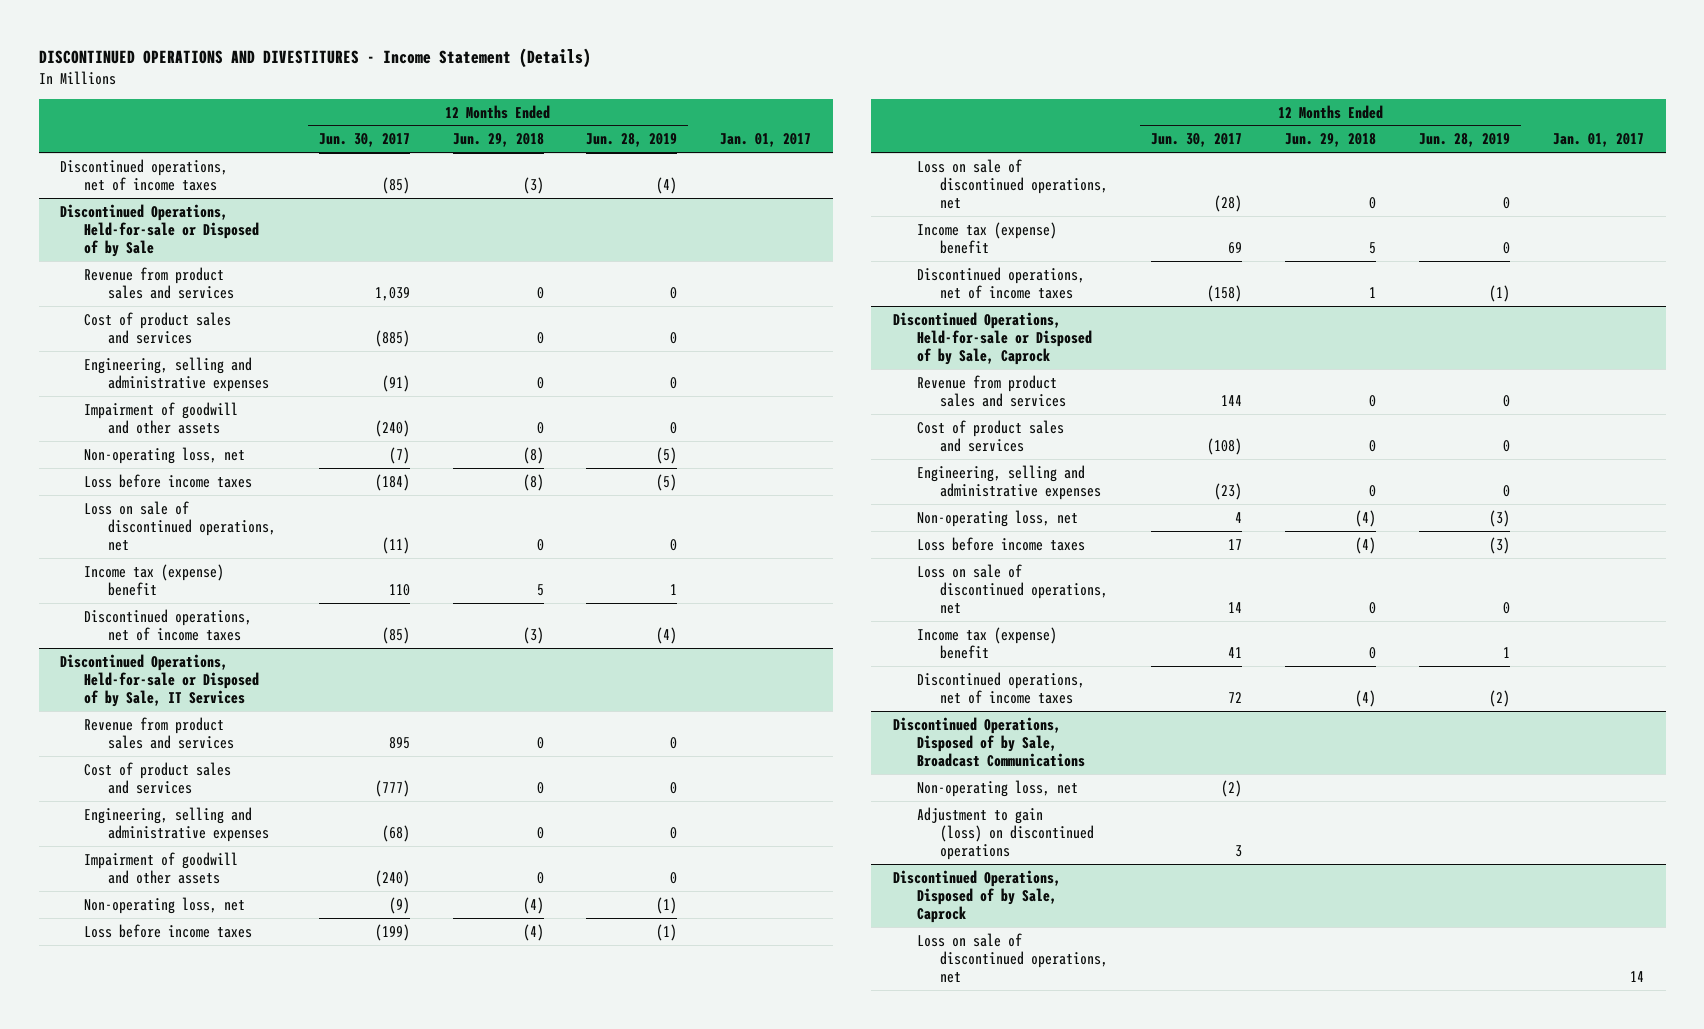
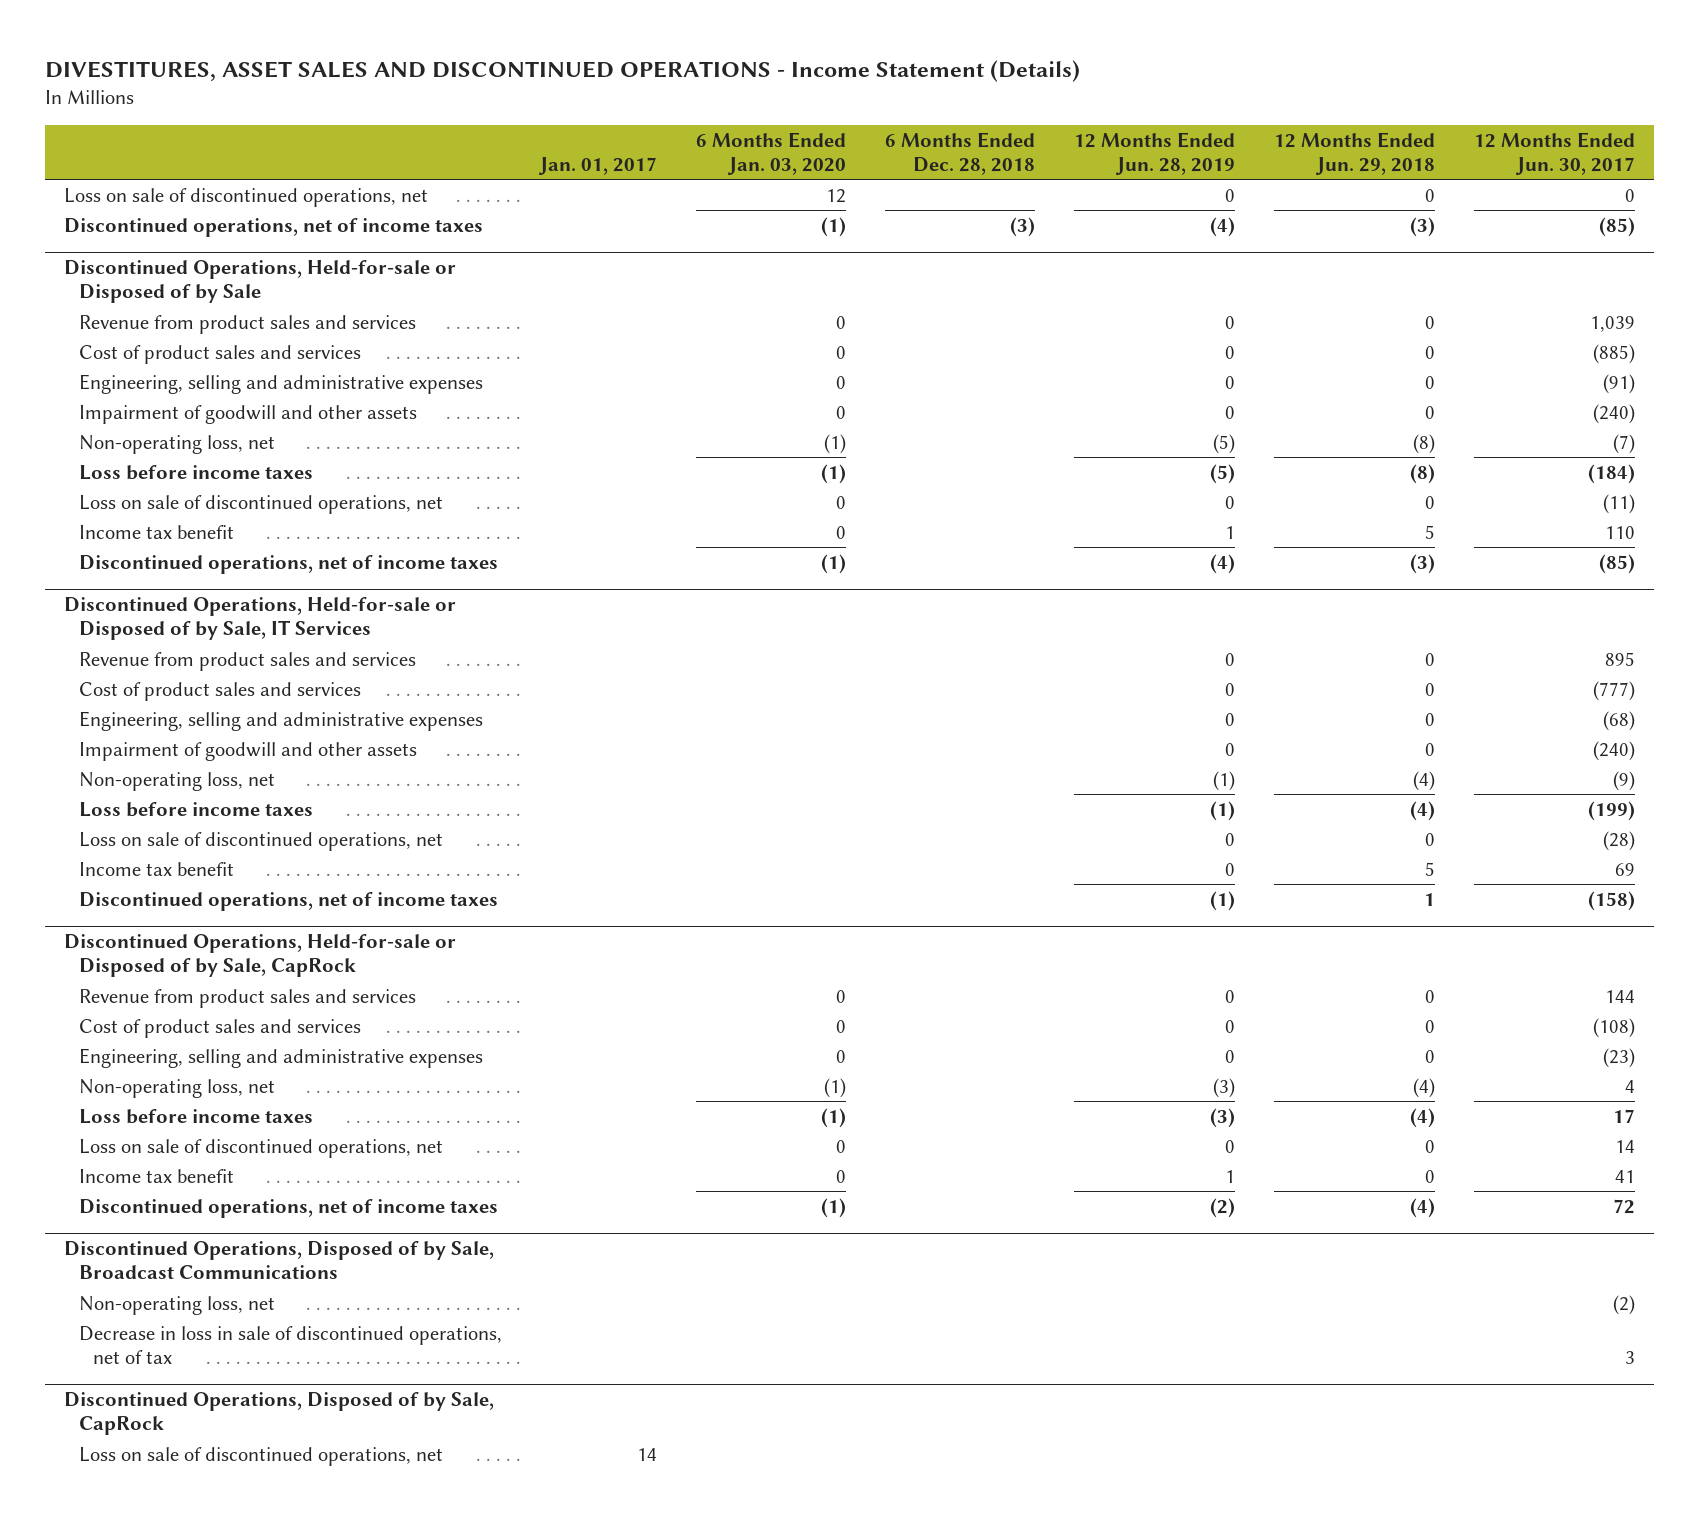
[38,47,591,68] DISCONTINUED OPERATIONS AND DIVESTITURES - Income Statement (Details) -> [44,59,1080,82] DIVESTITURES, ASSET SALES AND DISCONTINUED OPERATIONS - Income Statement (Details)
none -> [696,131,847,176] 6 Months Ended Jan. 03, 2020
none -> [885,131,1036,176] 6 Months Ended Dec. 28, 2018
none -> [64,187,429,207] Loss on sale of discontinued operations, net
[83,563,224,596] Income tax (expense) benefit -> [78,524,234,539] Income tax benefit
[916,221,1057,254] Income tax (expense) benefit -> [78,861,234,876] Income tax benefit
[892,311,1092,365] Discontinued Operations, Held-for-sale or Disposed of by Sale, Caprock -> [64,933,457,978] Discontinued Operations, Held-for-sale or Disposed of by Sale, CapRock
[916,626,1057,659] Income tax (expense) benefit -> [78,1168,234,1183] Income tax benefit
[916,806,1095,860] Adjustment to gain (loss) on discontinued operations -> [78,1325,502,1365] Decrease in loss in sale of discontinued operations, net of tax
[892,869,1061,923] Discontinued Operations, Disposed of by Sale, Caprock -> [64,1391,495,1436] Discontinued Operations, Disposed of by Sale, CapRock

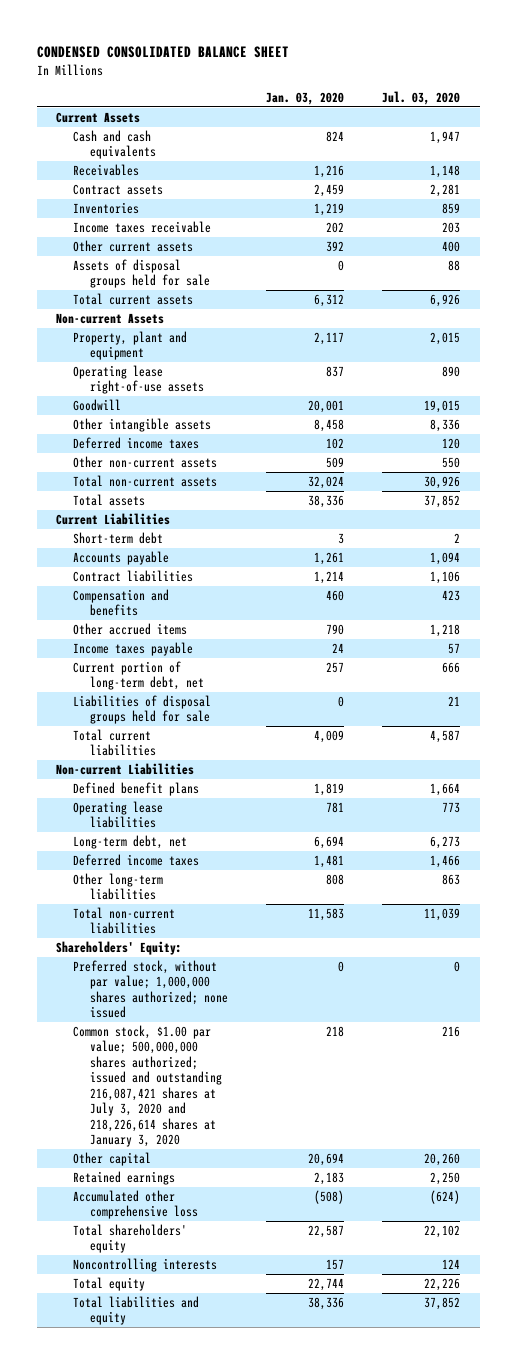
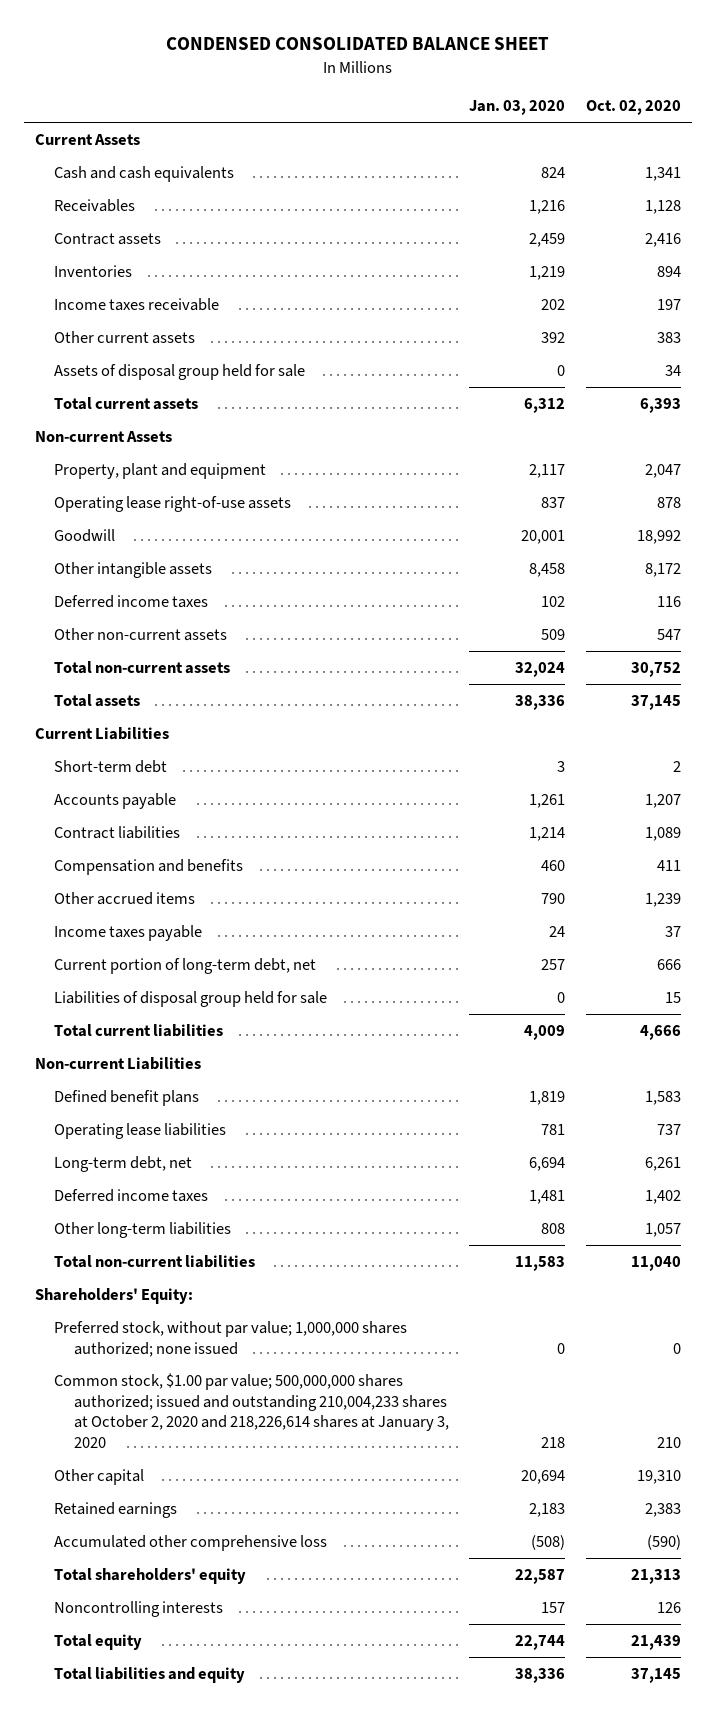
[382,91,461,106] Jul. 03, 2020 -> none
none -> [586,100,682,116] Oct. 02, 2020
[72,258,210,289] Assets of disposal groups held for sale -> [54,363,306,380] Assets of disposal group held for sale
[72,694,211,725] Liabilities of disposal groups held for sale -> [54,990,328,1007] Liabilities of disposal group held for sale
[72,1024,222,1148] Common stock, $1.00 par value; 500,000,000 shares authorized; issued and outstanding 216,087,421 shares at July 3, 2020 and 218,226,614 shares at January 3, 2020 -> [54,1372,449,1448] Common stock, $1.00 par value; 500,000,000 shares authorized; issued and outstanding 210,004,233 shares at October 2, 2020 and 218,226,614 shares at January 3, 2020

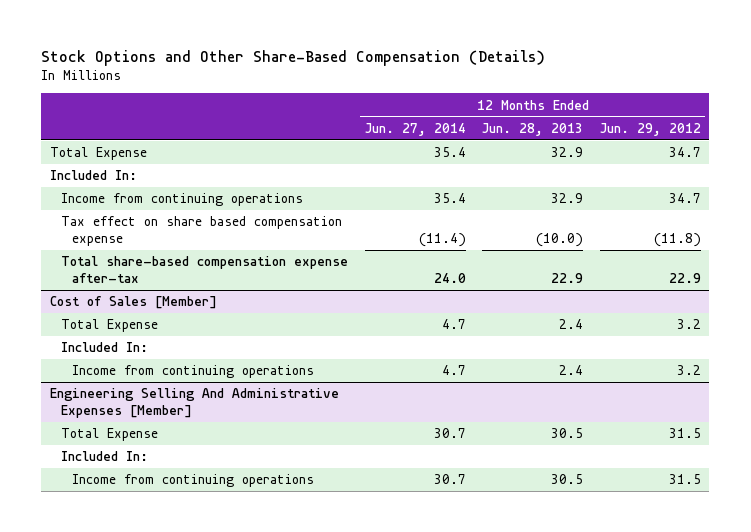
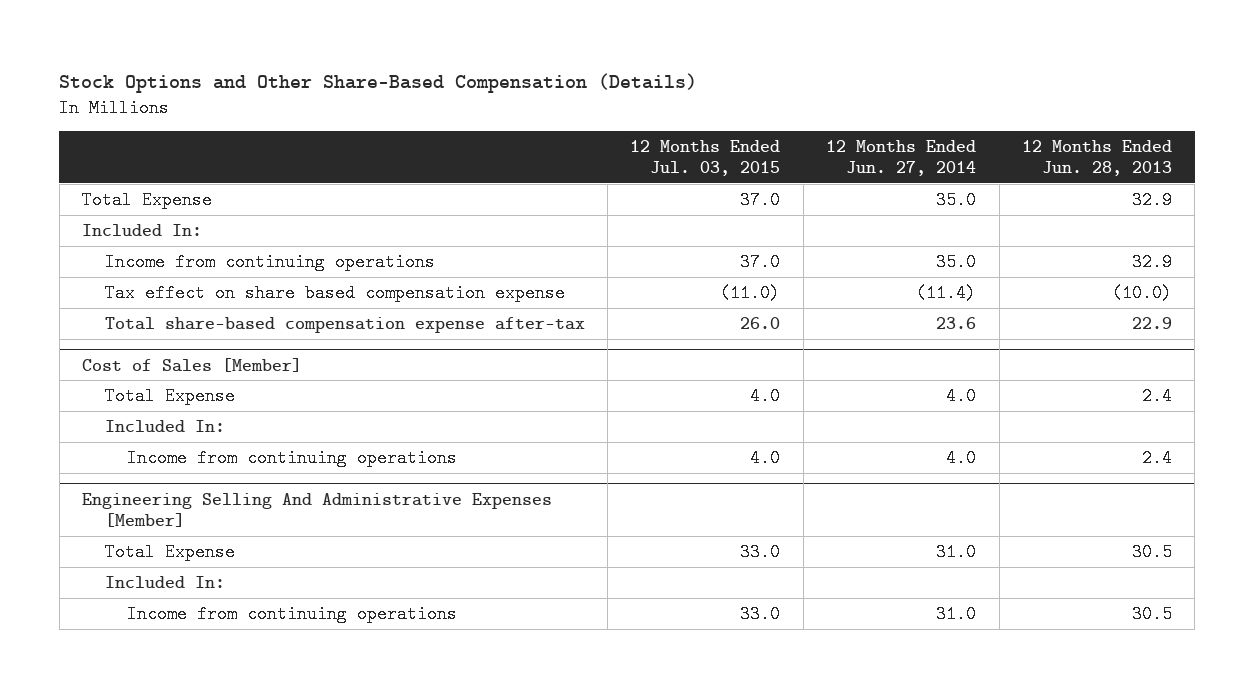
[599,122,701,136] Jun. 29, 2012 -> none
none -> [630,139,781,177] 12 Months Ended Jul. 03, 2015
[433,147,466,158] 35.4 -> [936,190,977,209] 35.0
[433,193,466,204] 35.4 -> [936,252,977,271] 35.0
[433,273,466,284] 24.0 -> [936,316,977,329] 23.6
[441,319,466,330] 4.7 -> [946,386,977,405] 4.0
[441,365,466,376] 4.7 -> [946,448,977,467] 4.0
[433,428,466,439] 30.7 -> [936,542,977,561] 31.0
[433,474,466,485] 30.7 -> [936,604,977,623] 31.0

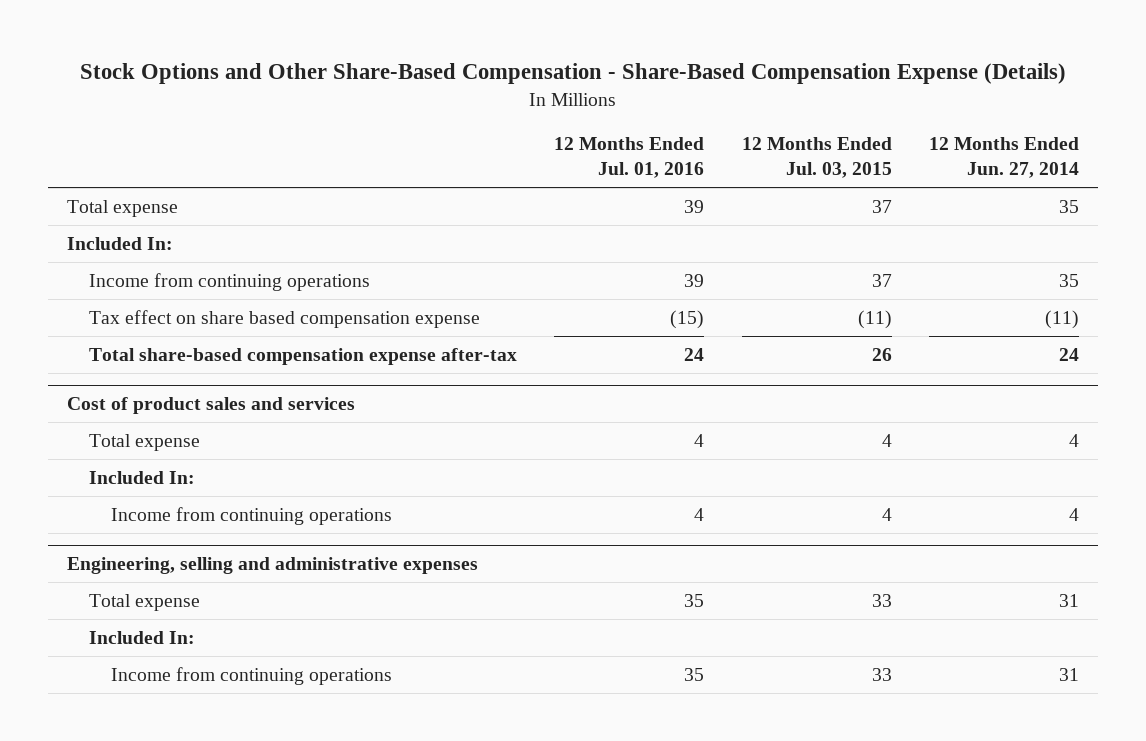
[59,72,698,93] Stock Options and Other Share-Based Compensation (Details) -> [80,63,1067,85] Stock Options and Other Share-Based Compensation - Share-Based Compensation Expense (Details)
[1021,139,1172,177] 12 Months Ended Jun. 28, 2013 -> none
none -> [554,137,705,179] 12 Months Ended Jul. 01, 2016
[82,190,213,209] Total Expense -> [67,199,179,217] Total expense
[740,190,781,209] 37.0 -> [871,199,892,213] 37
[936,190,977,209] 35.0 -> [1059,199,1080,213] 35
[740,252,781,271] 37.0 -> [871,273,892,287] 37
[936,252,977,271] 35.0 -> [1059,273,1080,287] 35
[720,283,781,302] (11.0) -> [857,309,892,329] (11)
[916,283,977,302] (11.4) -> [1045,309,1080,329] (11)
[740,316,781,329] 26.0 -> [871,347,892,361] 26
[936,316,977,329] 23.6 -> [1059,347,1080,361] 24
[82,357,303,372] Cost of Sales [Member] -> [67,397,356,415] Cost of product sales and services
[104,386,235,405] Total Expense -> [89,433,201,451] Total expense
[750,386,781,405] 4.0 -> [881,433,892,447] 4
[946,386,977,405] 4.0 -> [1069,433,1080,447] 4
[750,448,781,467] 4.0 -> [881,507,892,521] 4
[946,448,977,467] 4.0 -> [1069,507,1080,521] 4
[82,492,553,527] Engineering Selling And Administrative Expenses [Member] -> [67,557,479,575] Engineering, selling and administrative expenses
[104,542,235,561] Total Expense -> [89,593,201,611] Total expense
[740,542,781,561] 33.0 -> [871,593,892,607] 33
[936,542,977,561] 31.0 -> [1059,593,1080,607] 31
[740,604,781,623] 33.0 -> [871,667,892,681] 33
[936,604,977,623] 31.0 -> [1059,667,1080,681] 31

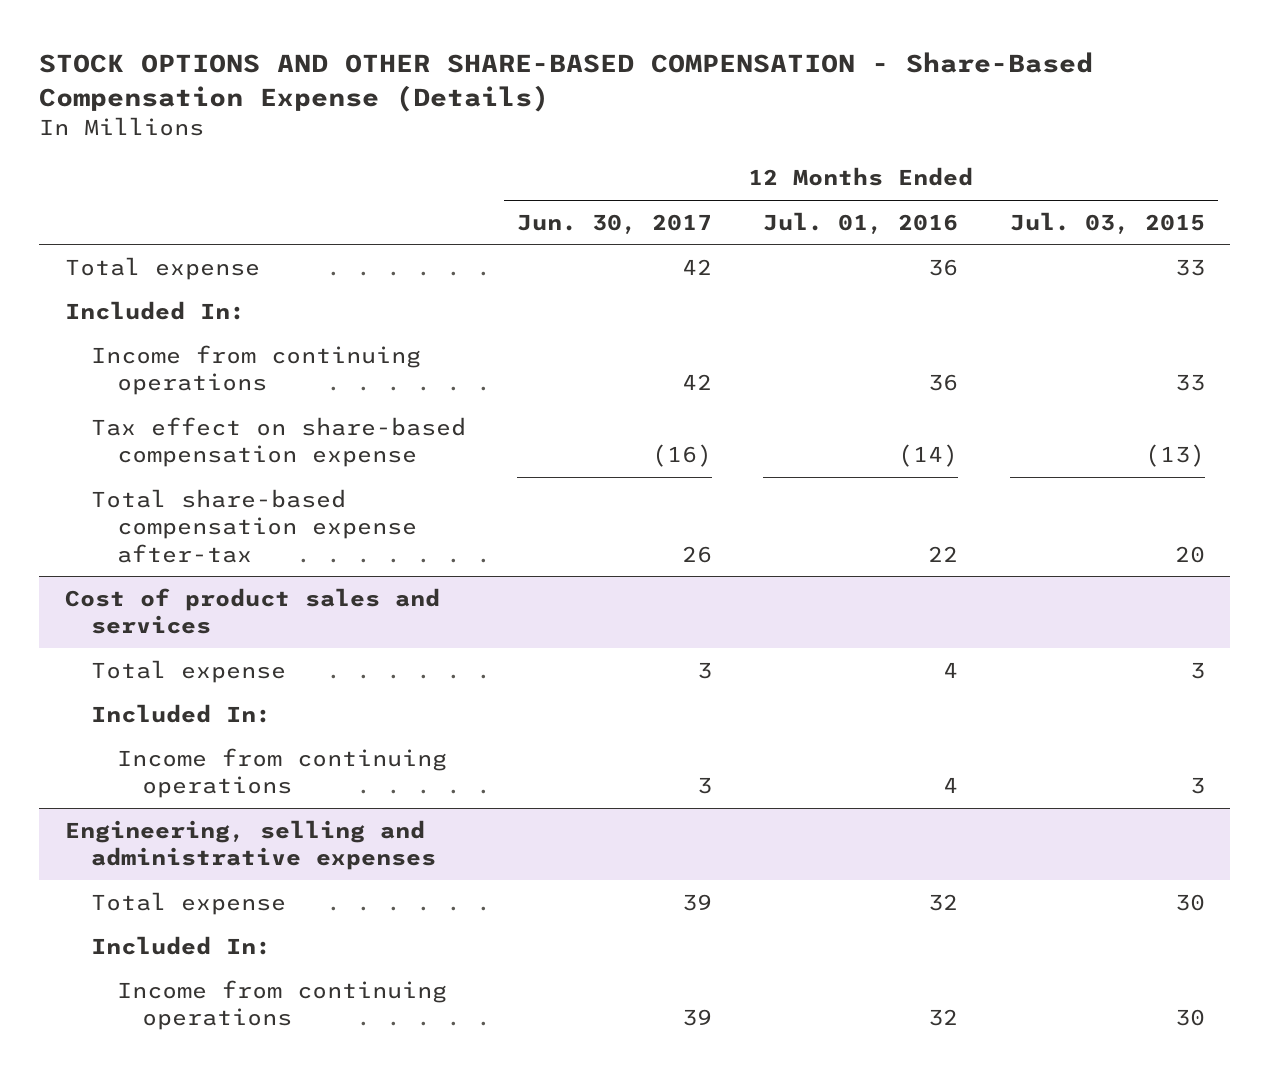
[80,63,1067,85] Stock Options and Other Share-Based Compensation - Share-Based Compensation Expense (Details) -> [39,52,1094,112] STOCK OPTIONS AND OTHER SHARE-BASED COMPENSATION - Share-Based Compensation Expense (Details)
[929,137,1080,179] 12 Months Ended Jun. 27, 2014 -> none
none -> [517,213,713,234] Jun. 30, 2017
[684,199,705,213] 39 -> [928,258,959,276] 36
[871,199,892,213] 37 -> [1174,258,1205,276] 33
[684,273,705,287] 39 -> [928,374,959,392] 36
[871,273,892,287] 37 -> [1174,374,1205,392] 33
[89,309,481,328] Tax effect on share based compensation expense -> [90,416,466,468] Tax effect on share-based compensation expense
[670,309,705,329] (15) -> [898,444,959,468] (14)
[857,309,892,329] (11) -> [1144,444,1205,468] (13)
[684,347,705,361] 24 -> [928,545,959,562] 22
[871,347,892,361] 26 -> [1174,545,1205,563] 20
[881,433,892,447] 4 -> [1189,661,1205,679] 3
[881,507,892,521] 4 -> [1189,777,1205,795] 3
[684,593,705,607] 35 -> [928,893,959,911] 32
[871,593,892,607] 33 -> [1174,893,1205,911] 30
[684,667,705,681] 35 -> [928,1009,959,1027] 32
[871,667,892,681] 33 -> [1174,1009,1205,1027] 30

